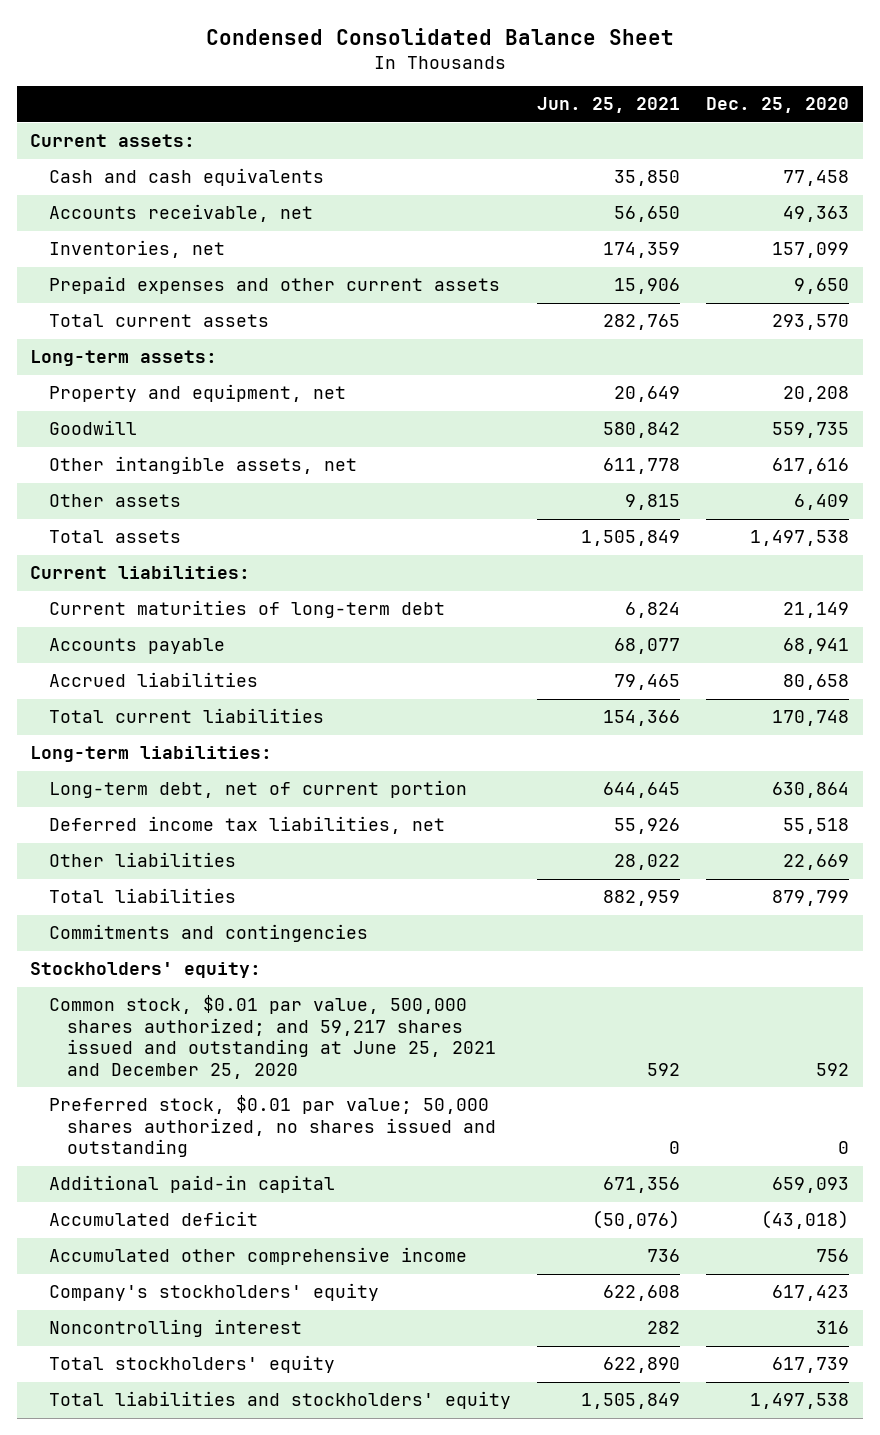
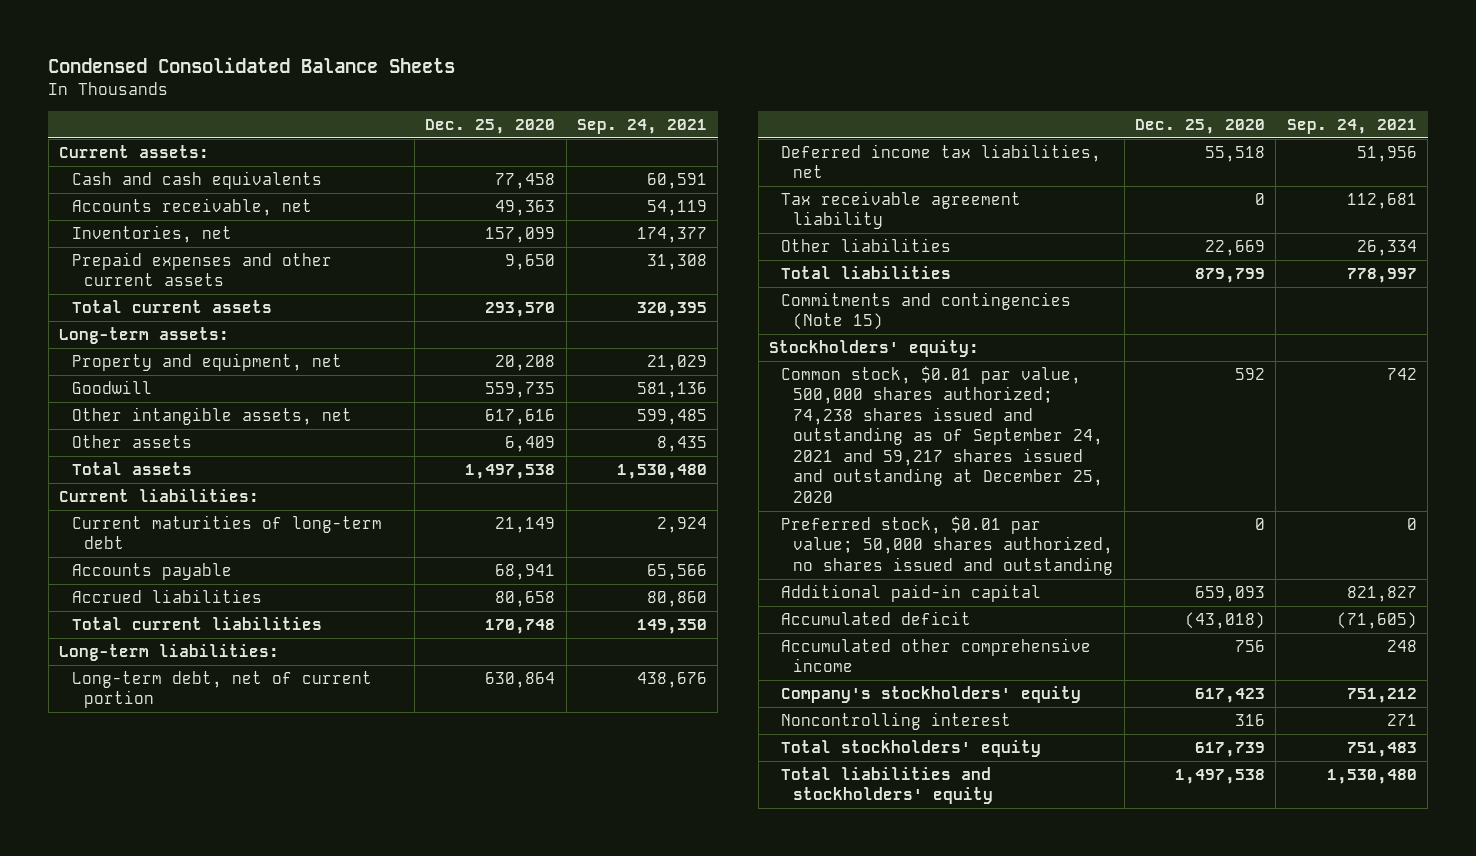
[205,27,674,45] Condensed Consolidated Balance Sheet -> [48,57,456,74] Condensed Consolidated Balance Sheets
[537,97,681,114] Jun. 25, 2021 -> none
none -> [577,118,708,134] Sep. 24, 2021
none -> [781,191,1022,230] Tax receivable agreement liability
[48,924,368,943] Commitments and contingencies -> [781,292,1072,331] Commitments and contingencies (Note 15)
[48,995,497,1079] Common stock, $0.01 par value, 500,000 shares authorized; and 59,217 shares issued and outstanding at June 25, 2021 and December 25, 2020 -> [781,366,1104,503] Common stock, $0.01 par value, 500,000 shares authorized; 74,238 shares issued and outstanding as of September 24, 2021 and 59,217 shares issued and outstanding at December 25, 2020

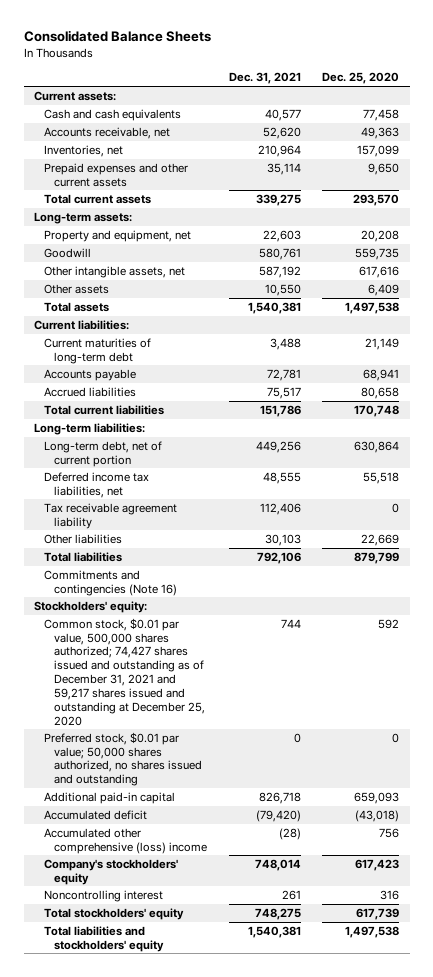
[48,57,456,74] Condensed Consolidated Balance Sheets -> [23,30,211,43] Consolidated Balance Sheets
[577,118,708,134] Sep. 24, 2021 -> none
none -> [228,72,301,85] Dec. 31, 2021
[781,292,1072,331] Commitments and contingencies (Note 15) -> [44,569,178,596] Commitments and contingencies (Note 16)
[781,366,1104,503] Common stock, $0.01 par value, 500,000 shares authorized; 74,238 shares issued and outstanding as of September 24, 2021 and 59,217 shares issued and outstanding at December 25, 2020 -> [44,617,206,726] Common stock, $0.01 par value, 500,000 shares authorized; 74,427 shares issued and outstanding as of December 31, 2021 and 59,217 shares issued and outstanding at December 25, 2020
[781,638,1092,673] Accumulated other comprehensive income -> [44,827,208,854] Accumulated other comprehensive (loss) income

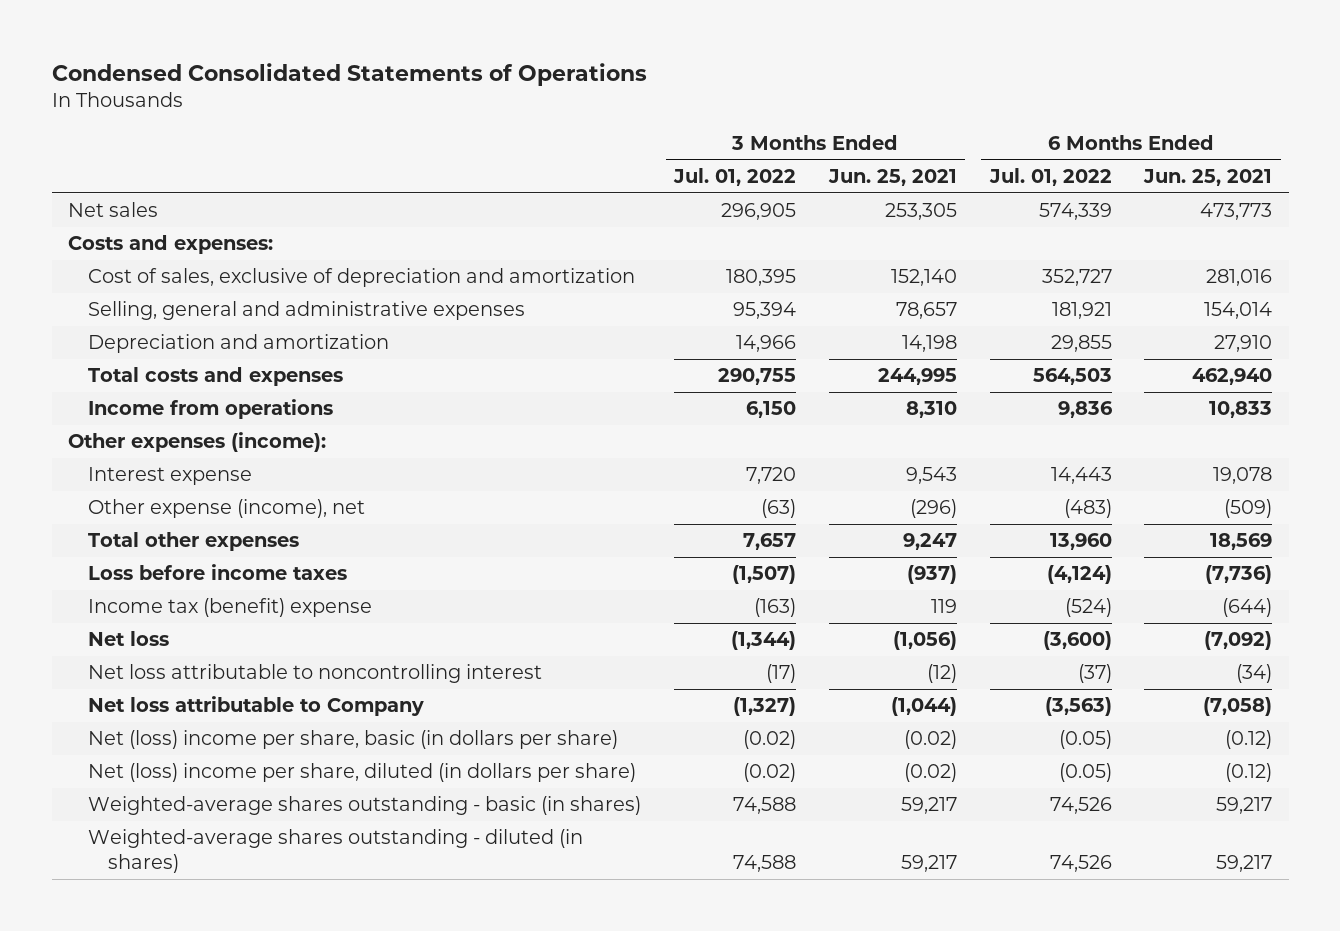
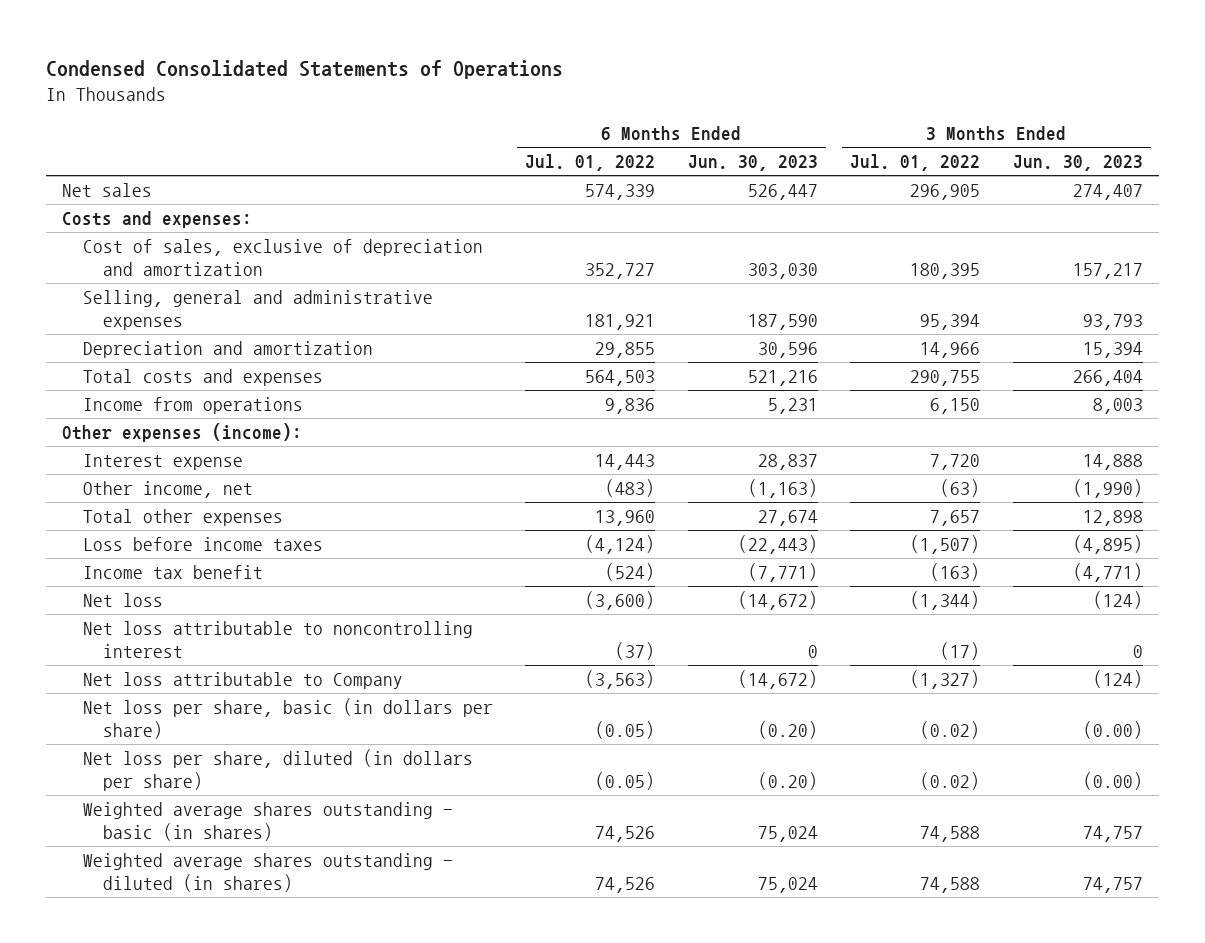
[827,169,957,187] Jun. 25, 2021 -> none
[1143,169,1273,187] Jun. 25, 2021 -> none
none -> [687,155,818,172] Jun. 30, 2023
none -> [1012,155,1143,172] Jun. 30, 2023
[88,499,366,519] Other expense (income), net -> [82,481,253,499] Other income, net
[88,598,373,618] Income tax (benefit) expense -> [82,565,263,580] Income tax benefit
[88,730,619,750] Net (loss) income per share, basic (in dollars per share) -> [82,698,493,739] Net loss per share, basic (in dollars per share)
[88,763,637,783] Net (loss) income per share, diluted (in dollars per share) -> [82,749,473,791] Net loss per share, diluted (in dollars per share)
[88,796,642,816] Weighted-average shares outstanding - basic (in shares) -> [82,802,453,841] Weighted average shares outstanding - basic (in shares)
[88,829,584,873] Weighted-average shares outstanding - diluted (in shares) -> [82,853,453,892] Weighted average shares outstanding - diluted (in shares)

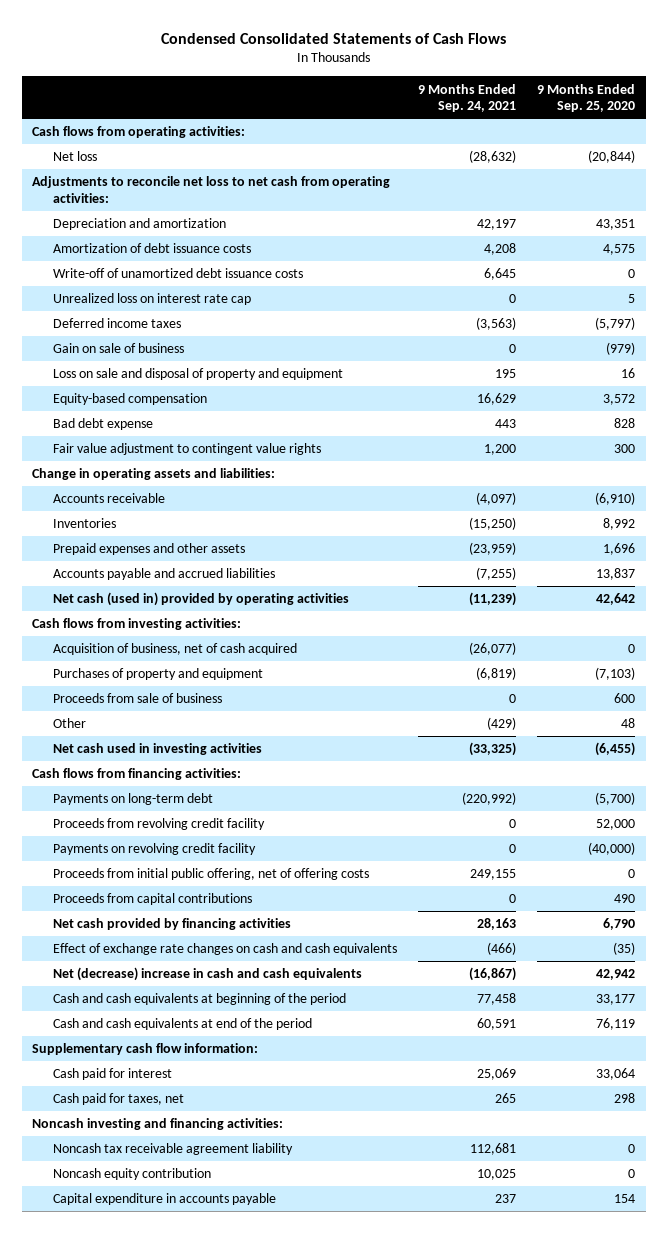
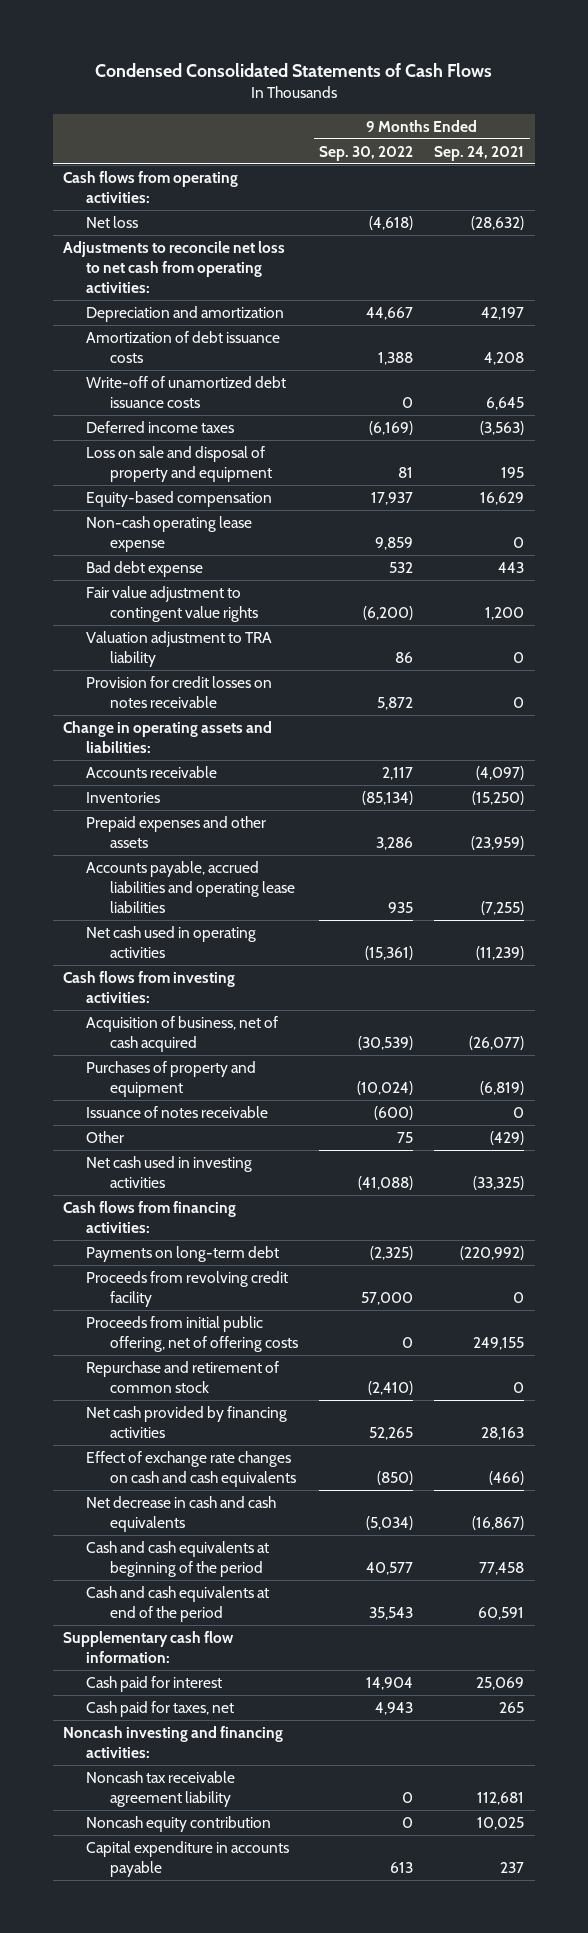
[537,83,636,113] 9 Months Ended Sep. 25, 2020 -> none
none -> [318,145,413,161] Sep. 30, 2022
[52,293,251,306] Unrealized loss on interest rate cap -> none
[52,343,184,354] Gain on sale of business -> none
none -> [86,515,253,552] Non-cash operating lease expense
none -> [86,630,273,667] Valuation adjustment to TRA liability
none -> [86,675,273,708] Provision for credit losses on notes receivable
[52,568,275,581] Accounts payable and accrued liabilities -> [86,860,295,913] Accounts payable, accrued liabilities and operating lease liabilities
[52,592,349,607] Net cash (used in) provided by operating activities -> [86,925,257,958] Net cash used in operating activities
[52,693,222,704] Proceeds from sale of business -> none
none -> [86,1105,269,1118] Issuance of notes receivable
[52,843,256,856] Payments on revolving credit facility -> none
[52,893,252,906] Proceeds from capital contributions -> none
none -> [86,1360,280,1393] Repurchase and retirement of common stock
[52,967,362,982] Net (decrease) increase in cash and cash equivalents -> [86,1495,277,1532] Net decrease in cash and cash equivalents

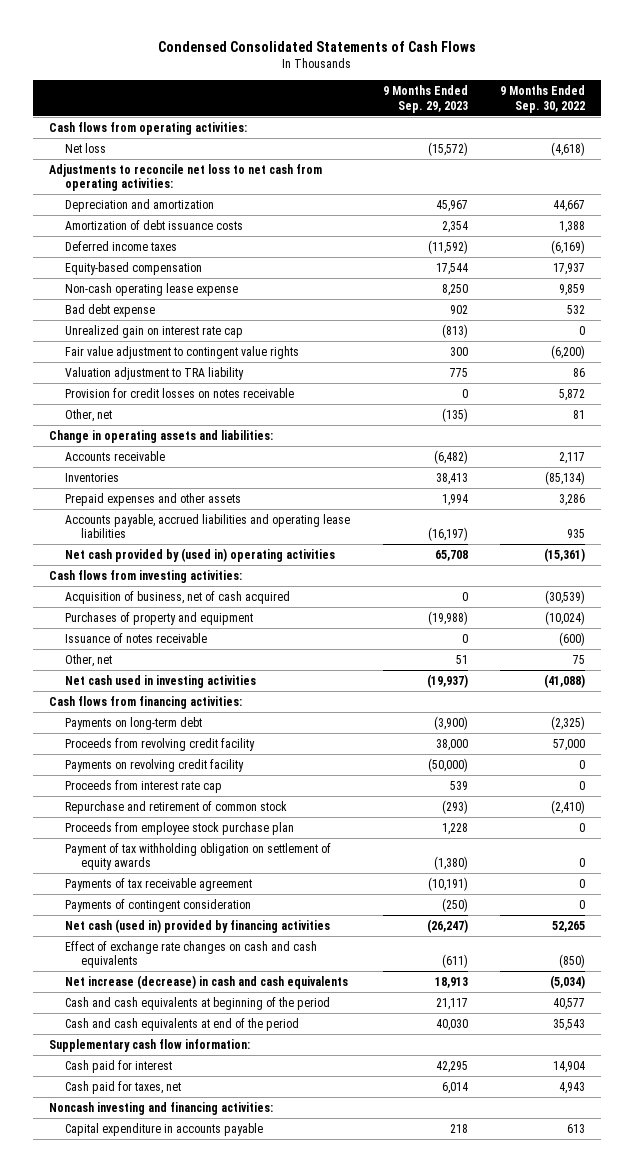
[434,145,525,161] Sep. 24, 2021 -> none
none -> [382,85,468,113] 9 Months Ended Sep. 29, 2023
[86,375,287,408] Write-off of unamortized debt issuance costs -> none
[86,445,272,482] Loss on sale and disposal of property and equipment -> none
none -> [64,324,243,338] Unrealized gain on interest rate cap
none -> [64,408,112,422] Other, net
[86,925,257,958] Net cash used in operating activities -> [64,547,335,562] Net cash provided by (used in) operating activities
[86,1130,125,1143] Other -> [64,653,112,667] Other, net
[86,1315,298,1352] Proceeds from initial public offering, net of offering costs -> none
none -> [64,758,244,772] Payments on revolving credit facility
none -> [64,779,222,793] Proceeds from interest rate cap
none -> [64,821,294,835] Proceeds from employee stock purchase plan
none -> [64,842,331,871] Payment of tax withholding obligation on settlement of equity awards
none -> [64,877,252,891] Payments of tax receivable agreement
none -> [64,898,251,912] Payments of contingent consideration
[86,1405,288,1438] Net cash provided by financing activities -> [64,918,330,933] Net cash (used in) provided by financing activities
[86,1495,277,1532] Net decrease in cash and cash equivalents -> [64,974,348,989] Net increase (decrease) in cash and cash equivalents
[86,1770,236,1807] Noncash tax receivable agreement liability -> none
[86,1815,272,1832] Noncash equity contribution -> none

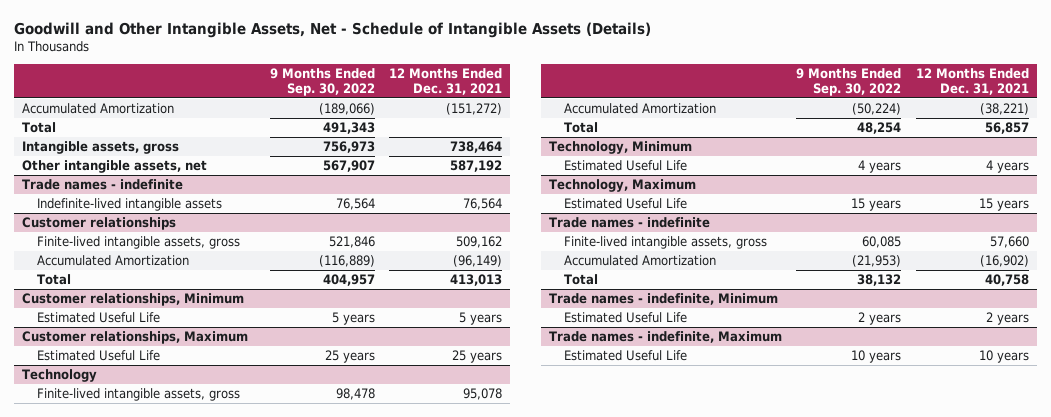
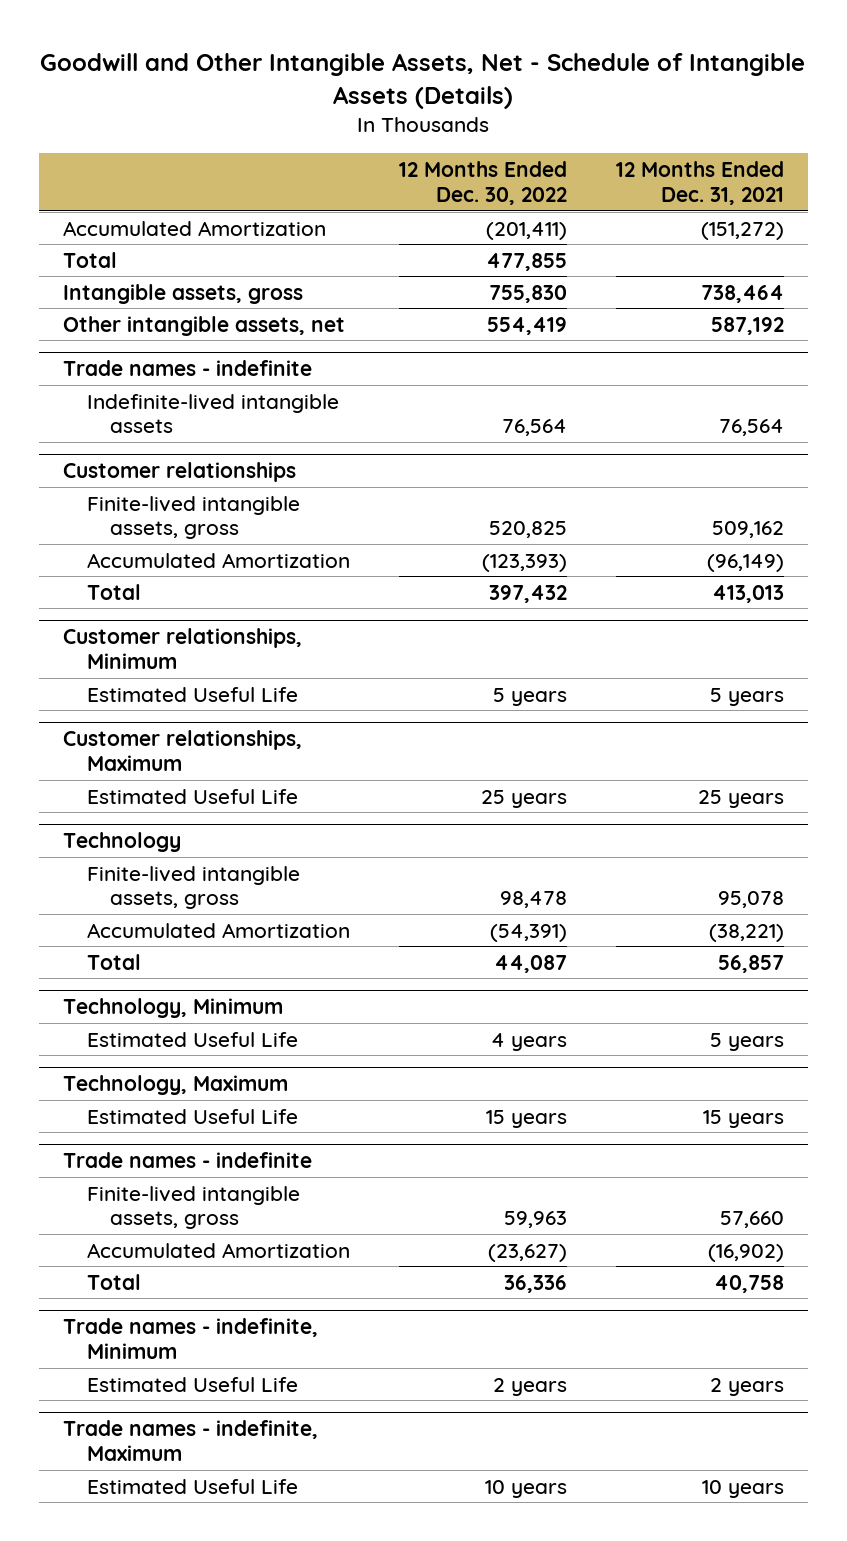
[269,67,375,97] 9 Months Ended Sep. 30, 2022 -> none
none -> [398,160,567,205] 12 Months Ended Dec. 30, 2022
[986,159,1030,173] 4 years -> [709,1032,784,1051] 5 years

